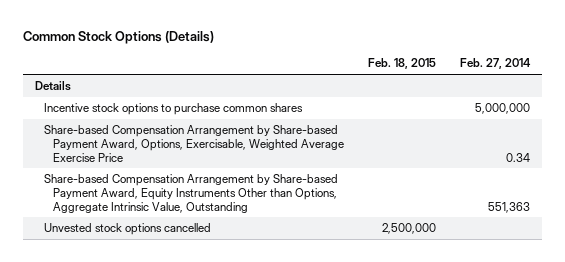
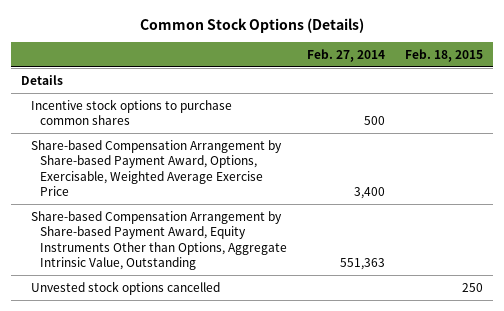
[474,103,530,115] 5,000,000 -> [364,116,386,126] 500
[505,152,530,162] 0.34 -> [354,187,386,200] 3,400
[382,223,437,235] 2,500,000 -> [461,282,483,292] 250

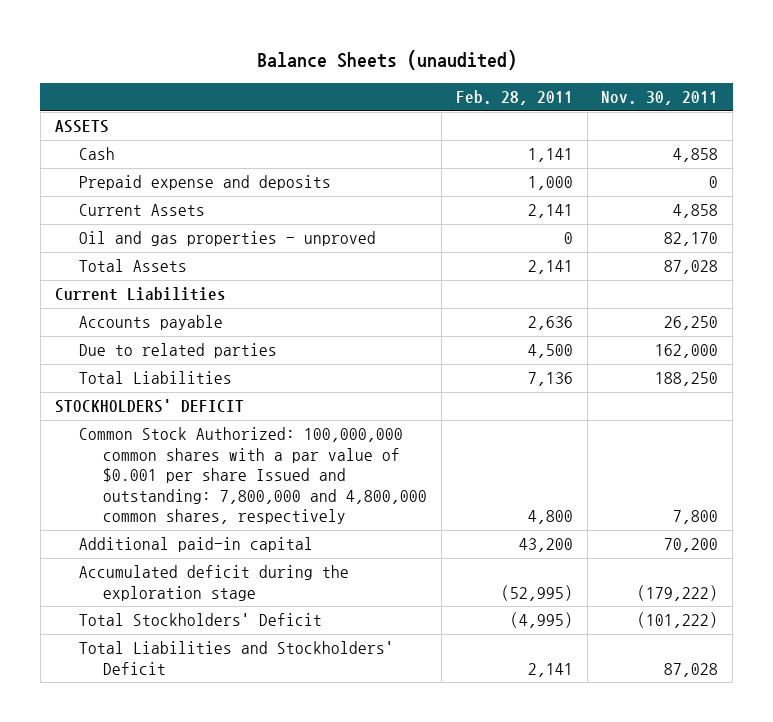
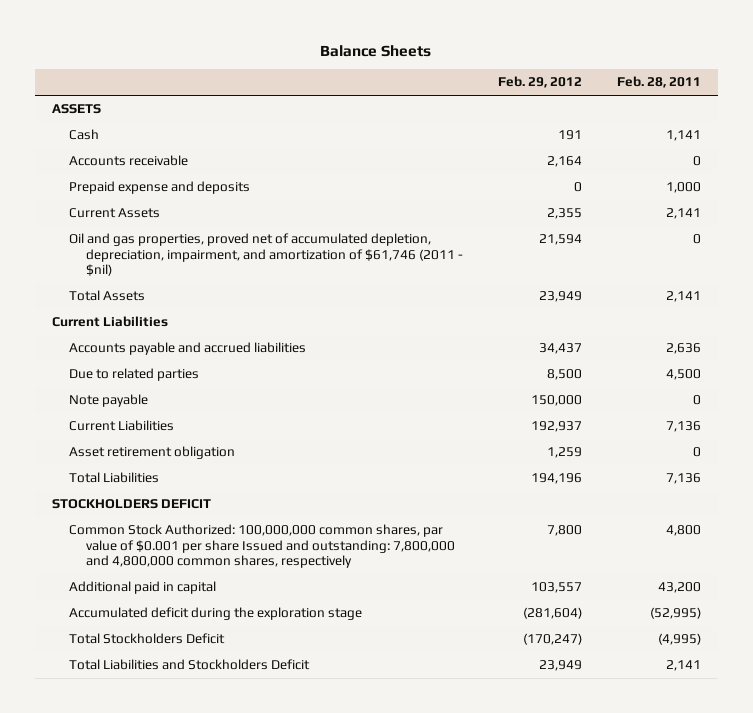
[256,50,517,71] Balance Sheets (unaudited) -> [320,44,432,57] Balance Sheets
[601,91,719,106] Nov. 30, 2011 -> none
none -> [497,76,582,89] Feb. 29, 2012
none -> [69,155,189,167] Accounts receivable
[78,231,376,247] Oil and gas properties - unproved -> none
none -> [69,233,464,277] Oil and gas properties, proved net of accumulated depletion, depreciation, impairment, and amortization of $61,746 (2011 - $nil)
[78,315,223,331] Accounts payable -> [69,342,307,356] Accounts payable and accrued liabilities
none -> [69,394,149,408] Note payable
none -> [69,420,175,432] Current Liabilities
none -> [69,446,236,460] Asset retirement obligation
[54,399,244,414] STOCKHOLDERS' DEFICIT -> [52,499,212,510] STOCKHOLDERS DEFICIT
[78,427,428,525] Common Stock Authorized: 100,000,000 common shares with a par value of $0.001 per share Issued and outstanding: 7,800,000 and 4,800,000 common shares, respectively -> [69,524,456,569] Common Stock Authorized: 100,000,000 common shares, par value of $0.001 per share Issued and outstanding: 7,800,000 and 4,800,000 common shares, respectively
[78,537,313,553] Additional paid-in capital -> [69,581,217,595] Additional paid in capital
[78,613,322,627] Total Stockholders' Deficit -> [69,633,226,645] Total Stockholders Deficit
[78,641,394,675] Total Liabilities and Stockholders' Deficit -> [69,659,311,671] Total Liabilities and Stockholders Deficit

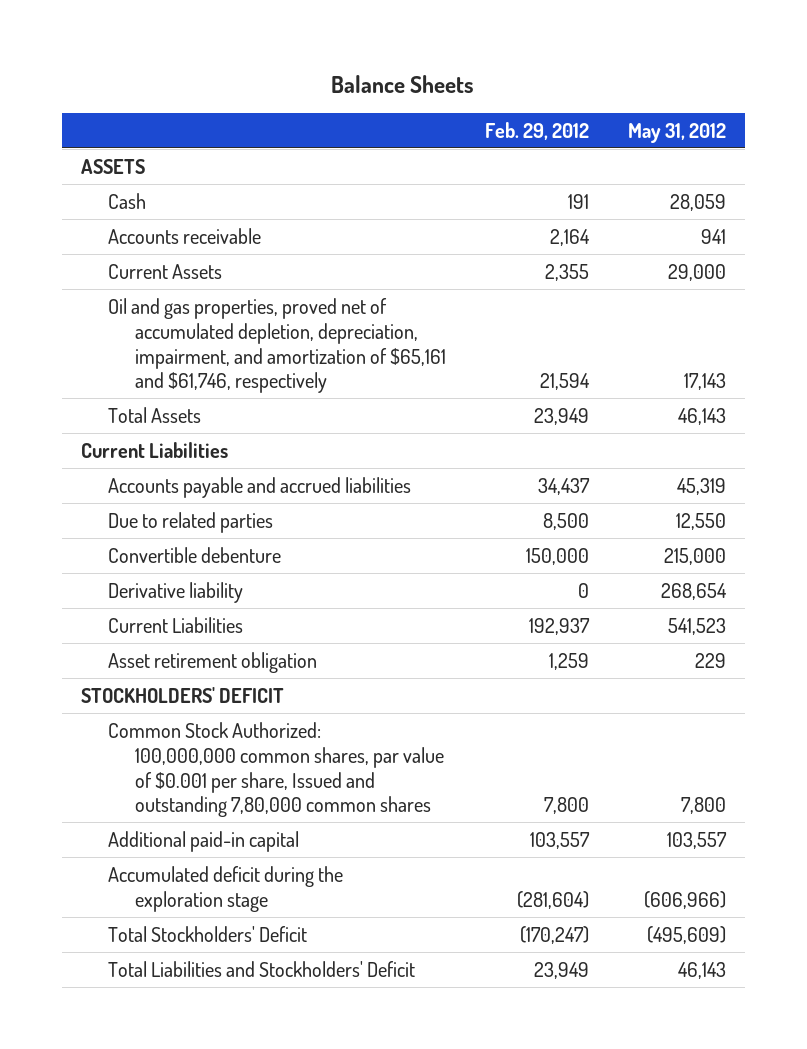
[616,76,701,89] Feb. 28, 2011 -> none
none -> [627,122,726,143] May 31, 2012
[69,181,251,195] Prepaid expense and deposits -> none
[69,233,464,277] Oil and gas properties, proved net of accumulated depletion, depreciation, impairment, and amortization of $61,746 (2011 - $nil) -> [107,297,446,394] Oil and gas properties, proved net of accumulated depletion, depreciation, impairment, and amortization of $65,161 and $61,746, respectively
[69,394,149,408] Note payable -> none
none -> [107,546,281,563] Convertible debenture
none -> [107,581,243,603] Derivative liability
[69,472,160,484] Total Liabilities -> none
[52,499,212,510] STOCKHOLDERS DEFICIT -> [81,686,285,703] STOCKHOLDERS' DEFICIT
[69,524,456,569] Common Stock Authorized: 100,000,000 common shares, par value of $0.001 per share Issued and outstanding: 7,800,000 and 4,800,000 common shares, respectively -> [107,721,444,818] Common Stock Authorized: 100,000,000 common shares, par value of $0.001 per share, Issued and outstanding 7,80,000 common shares
[69,581,217,595] Additional paid in capital -> [107,830,299,852] Additional paid-in capital
[69,633,226,645] Total Stockholders Deficit -> [107,925,307,942] Total Stockholders' Deficit
[69,659,311,671] Total Liabilities and Stockholders Deficit -> [107,960,415,977] Total Liabilities and Stockholders' Deficit

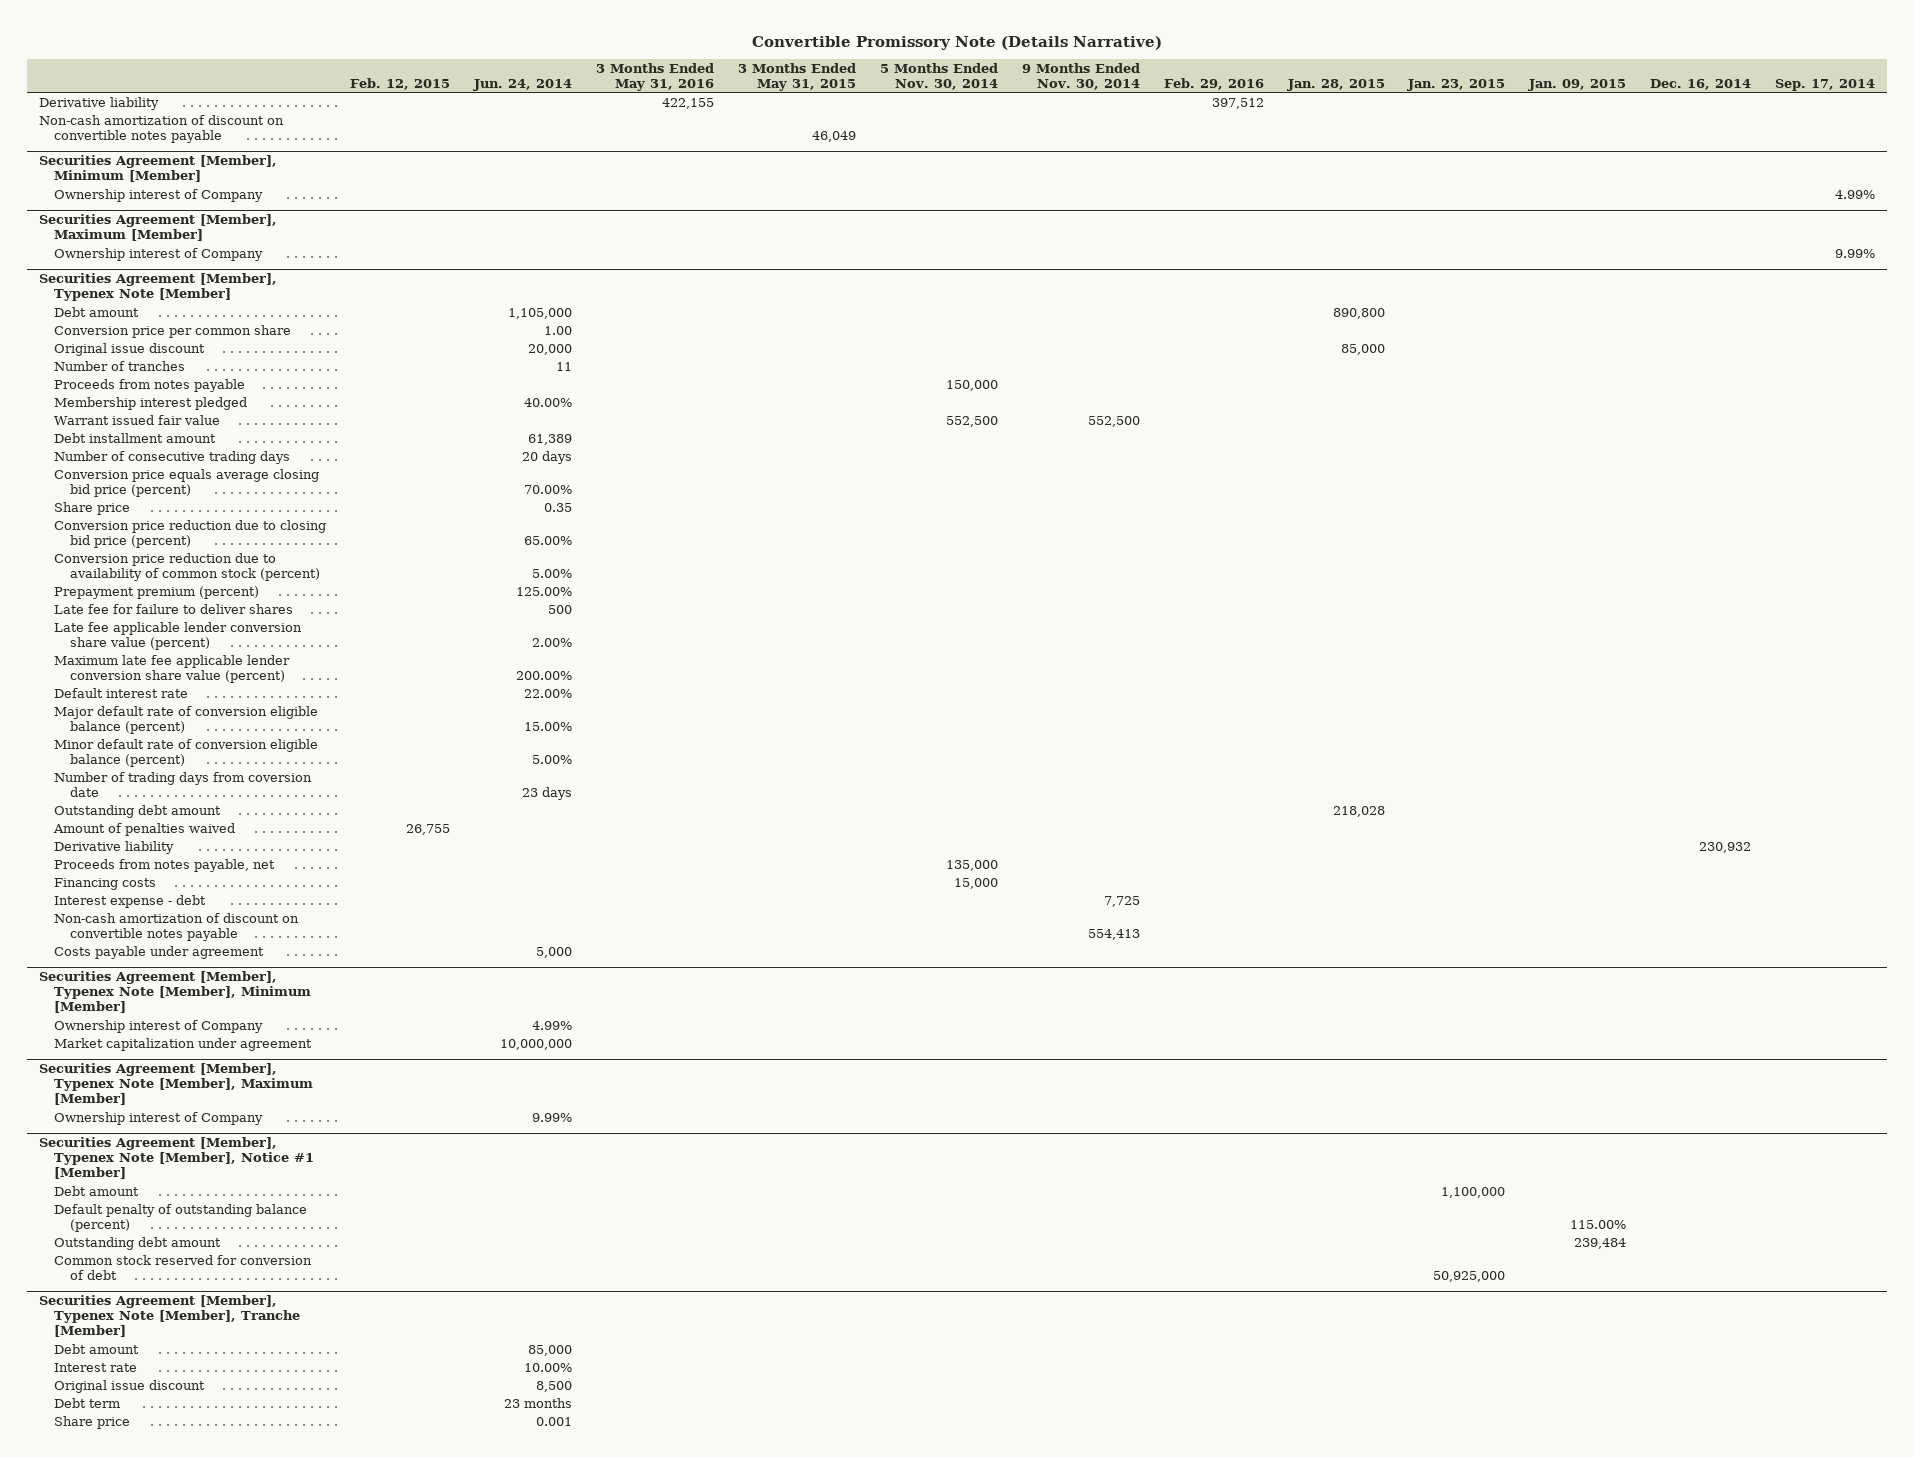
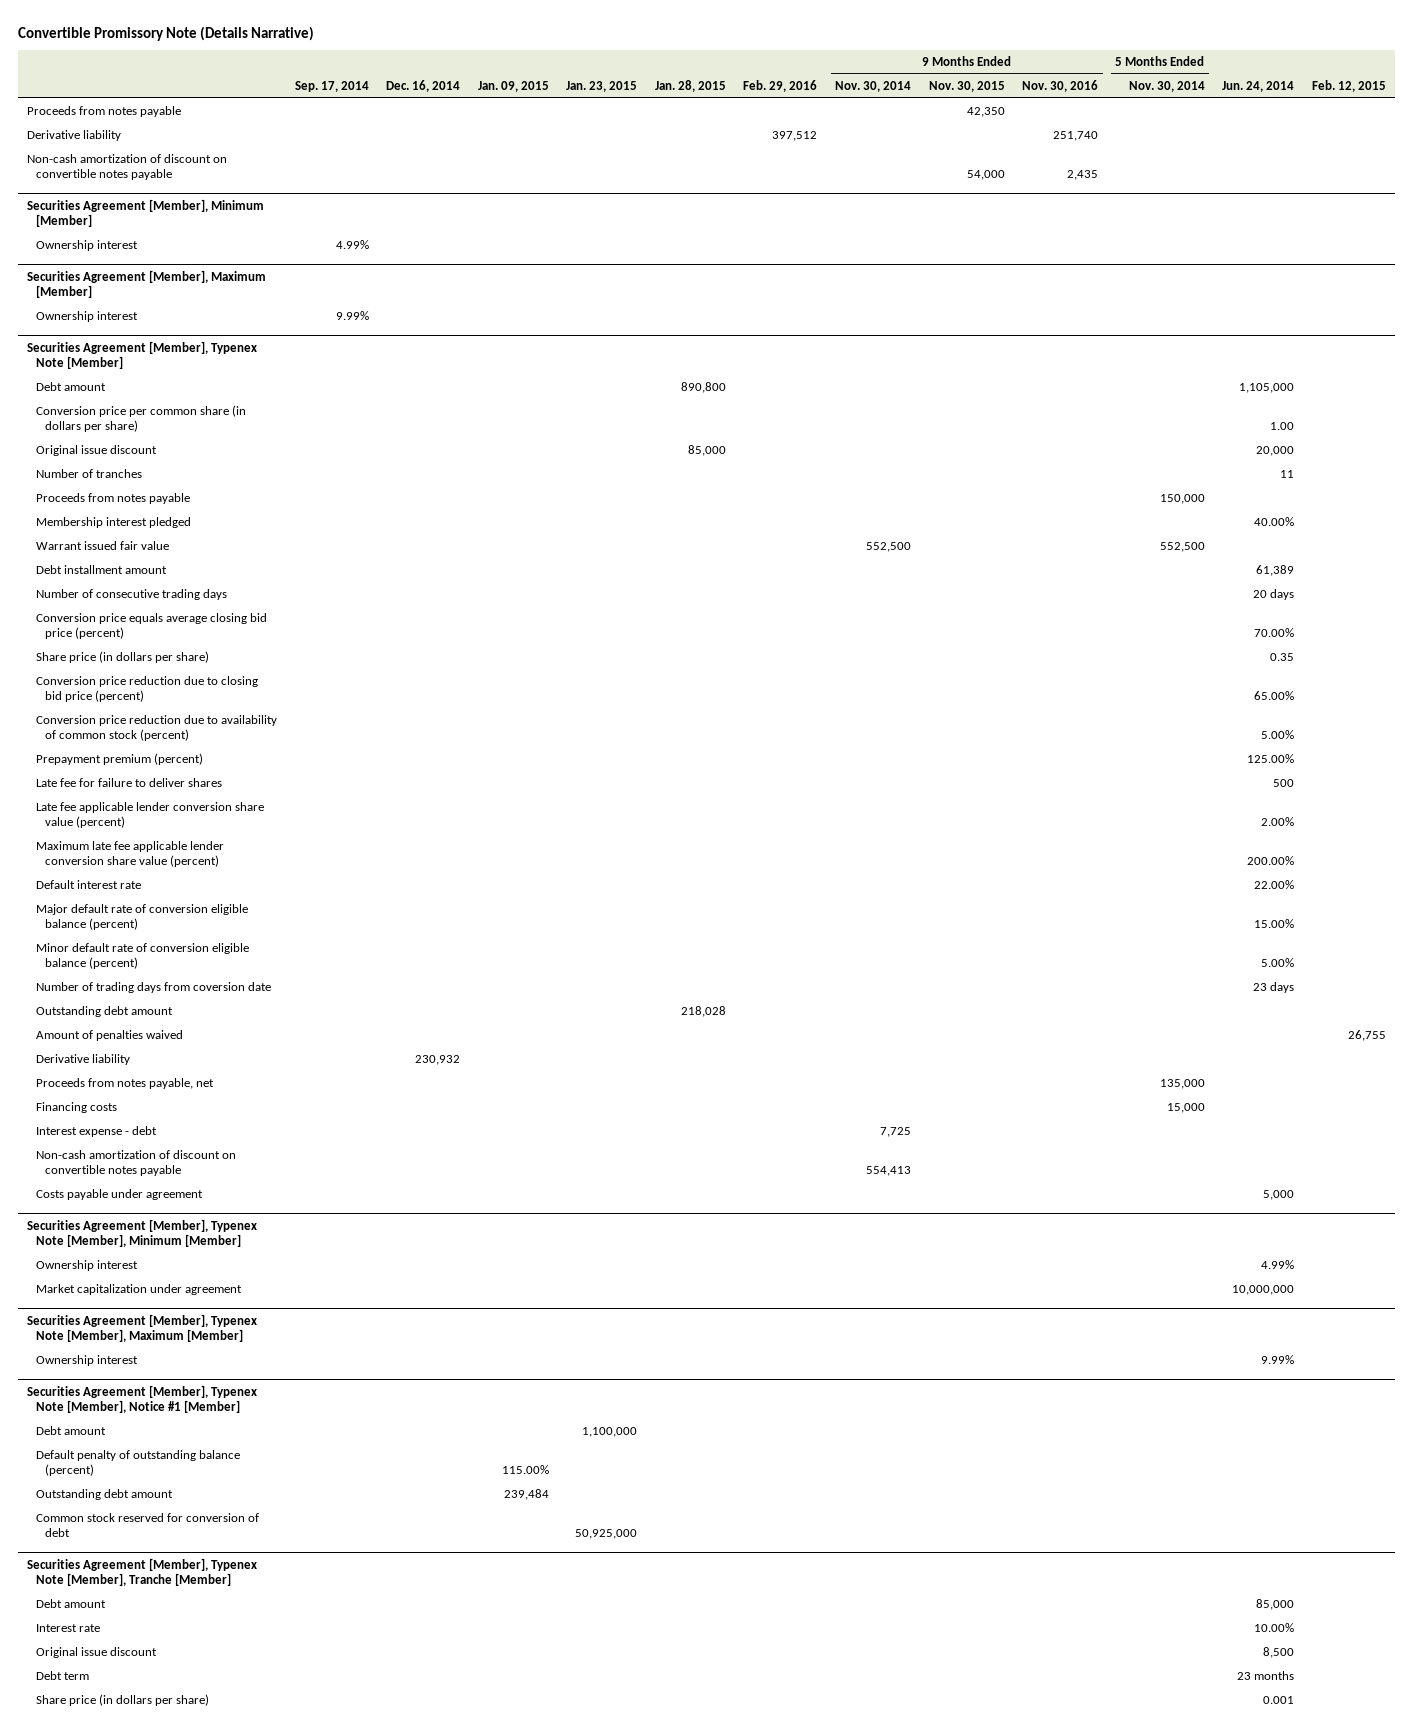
[596,62,715,91] 3 Months Ended May 31, 2016 -> none
[738,62,857,91] 3 Months Ended May 31, 2015 -> none
none -> [928,80,1005,92] Nov. 30, 2015
none -> [1022,79,1099,92] Nov. 30, 2016
none -> [27,105,182,117] Proceeds from notes payable
[54,188,264,202] Ownership interest of Company -> [36,239,139,251] Ownership interest
[54,247,264,261] Ownership interest of Company -> [36,310,139,322] Ownership interest
[54,324,292,338] Conversion price per common share -> [36,404,247,433] Conversion price per common share (in dollars per share)
[54,501,131,515] Share price -> [36,650,210,663] Share price (in dollars per share)
[54,1019,264,1033] Ownership interest of Company -> [36,1259,139,1271] Ownership interest
[54,1111,264,1125] Ownership interest of Company -> [36,1354,139,1366] Ownership interest
[54,1415,131,1429] Share price -> [36,1693,210,1706] Share price (in dollars per share)

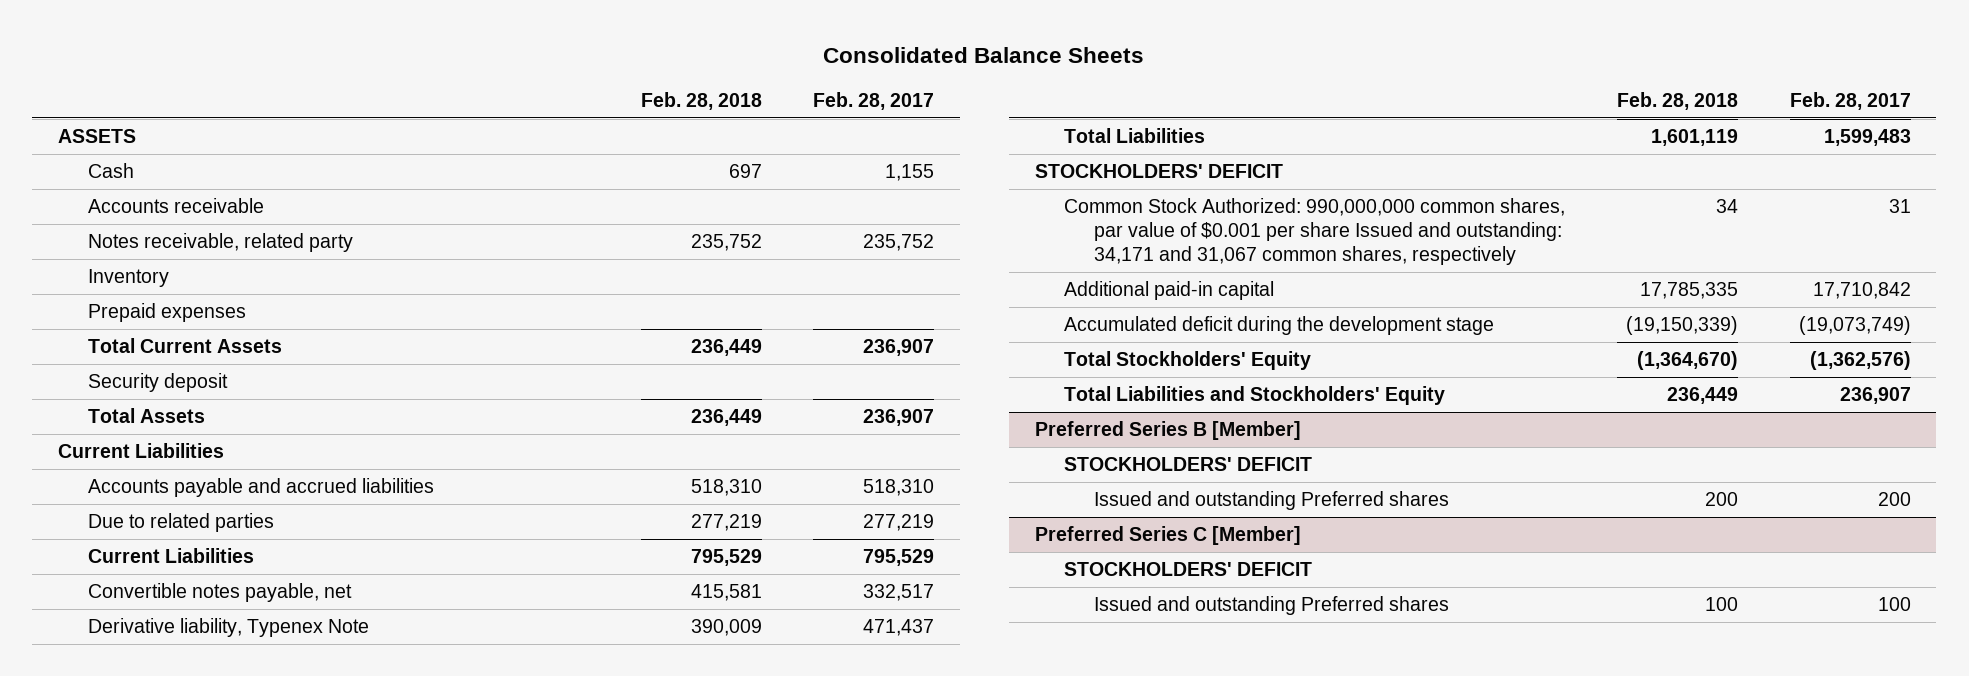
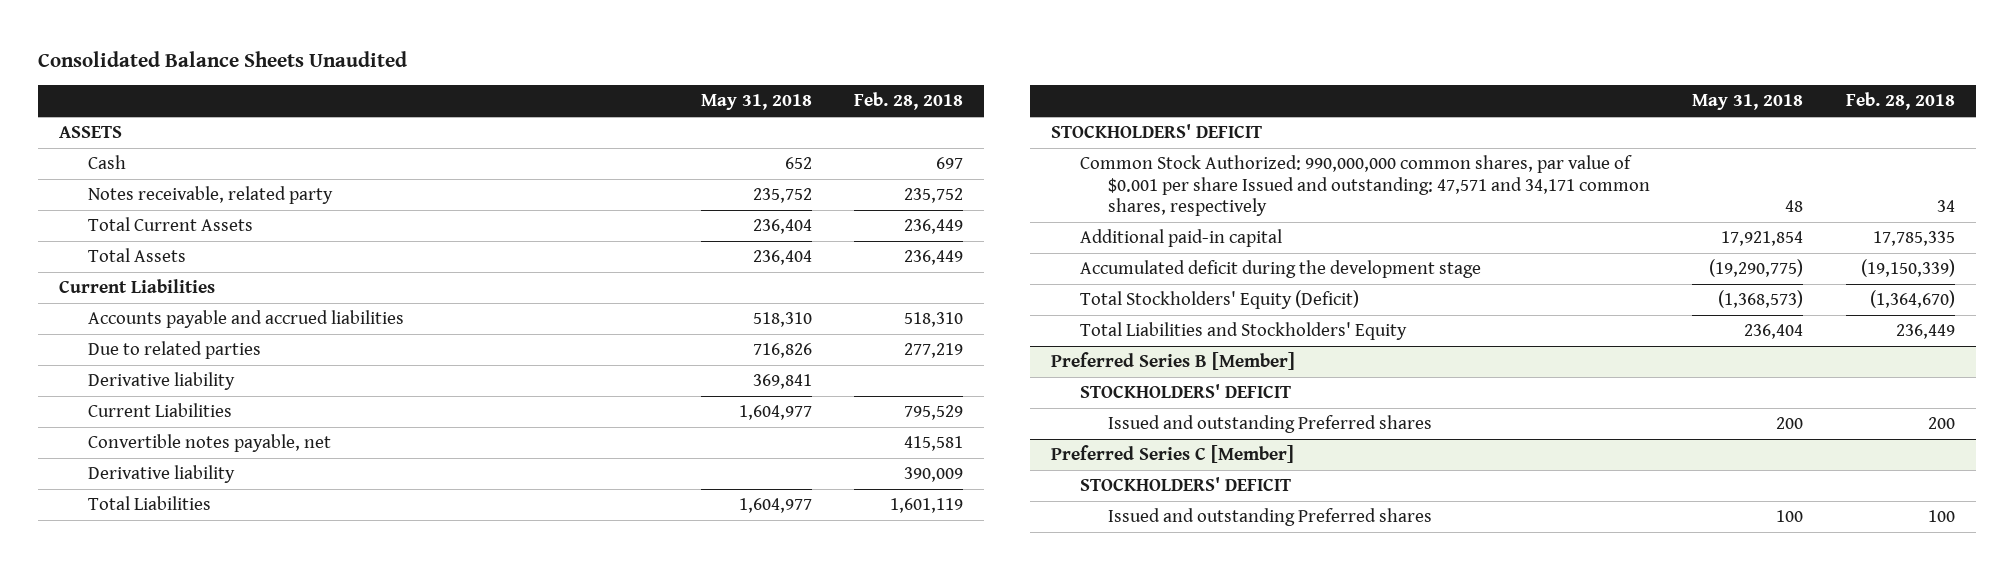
[823,46,1145,63] Consolidated Balance Sheets -> [38,50,408,67] Consolidated Balance Sheets Unaudited
[813,91,935,110] Feb. 28, 2017 -> none
none -> [700,94,812,111] May 31, 2018
[87,198,264,214] Accounts receivable -> none
[87,269,169,288] Inventory -> none
[87,303,246,323] Prepaid expenses -> none
[87,373,228,393] Security deposit -> none
none -> [87,372,235,391] Derivative liability
[87,618,369,638] Derivative liability, Typenex Note -> [87,465,235,484] Derivative liability
[1064,198,1566,266] Common Stock Authorized: 990,000,000 common shares, par value of $0.001 per share Issued and outstanding: 34,171 and 31,067 common shares, respectively -> [1079,155,1651,217] Common Stock Authorized: 990,000,000 common shares, par value of $0.001 per share Issued and outstanding: 47,571 and 34,171 common shares, respectively
[1064,351,1312,371] Total Stockholders' Equity -> [1079,290,1359,310] Total Stockholders' Equity (Deficit)

